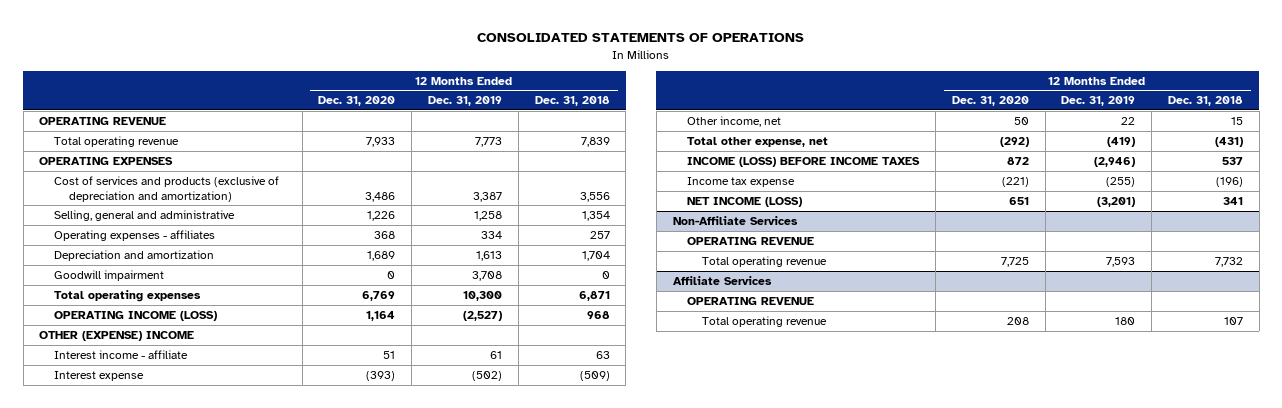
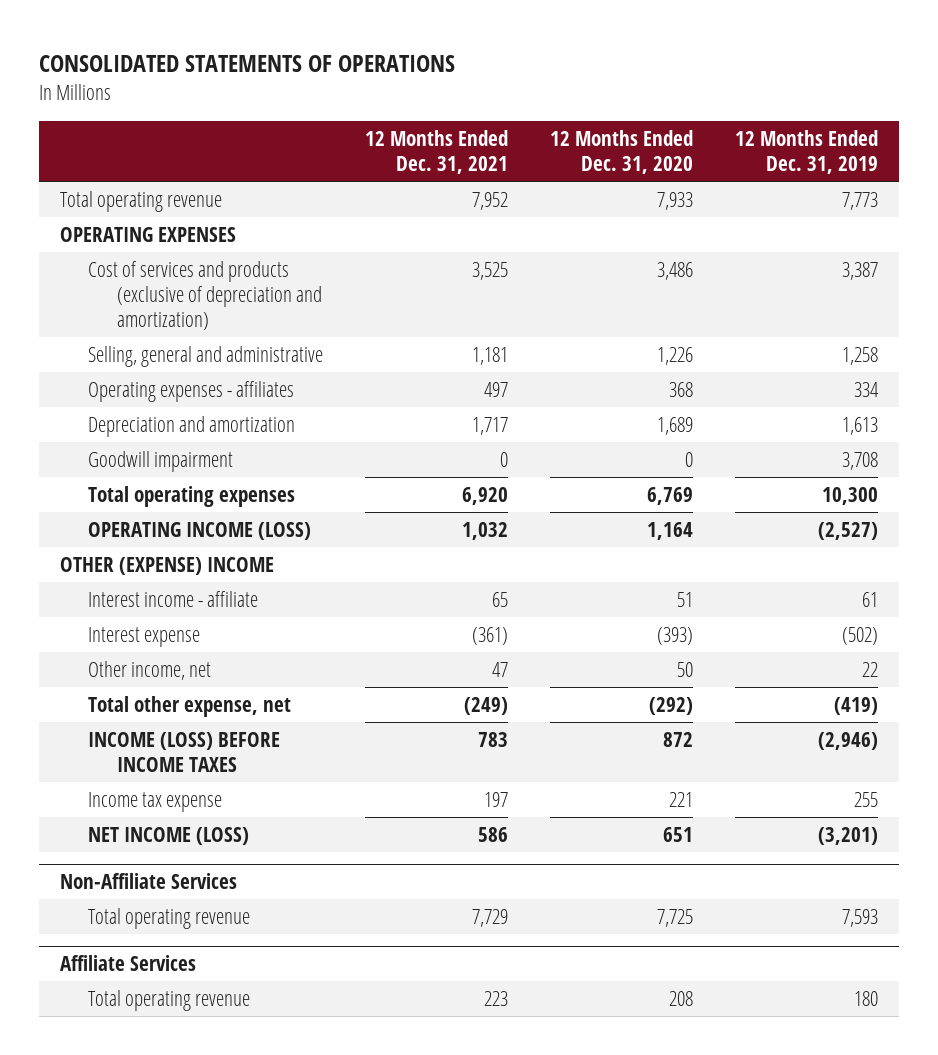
[534,96,610,107] Dec. 31, 2018 -> none
none -> [365,130,509,175] 12 Months Ended Dec. 31, 2021
[39,116,167,125] OPERATING REVENUE -> none
[1001,176,1029,187] (221) -> [669,791,694,807] 221
[1106,176,1136,187] (255) -> [854,791,879,807] 255
[687,236,815,245] OPERATING REVENUE -> none
[687,296,815,305] OPERATING REVENUE -> none

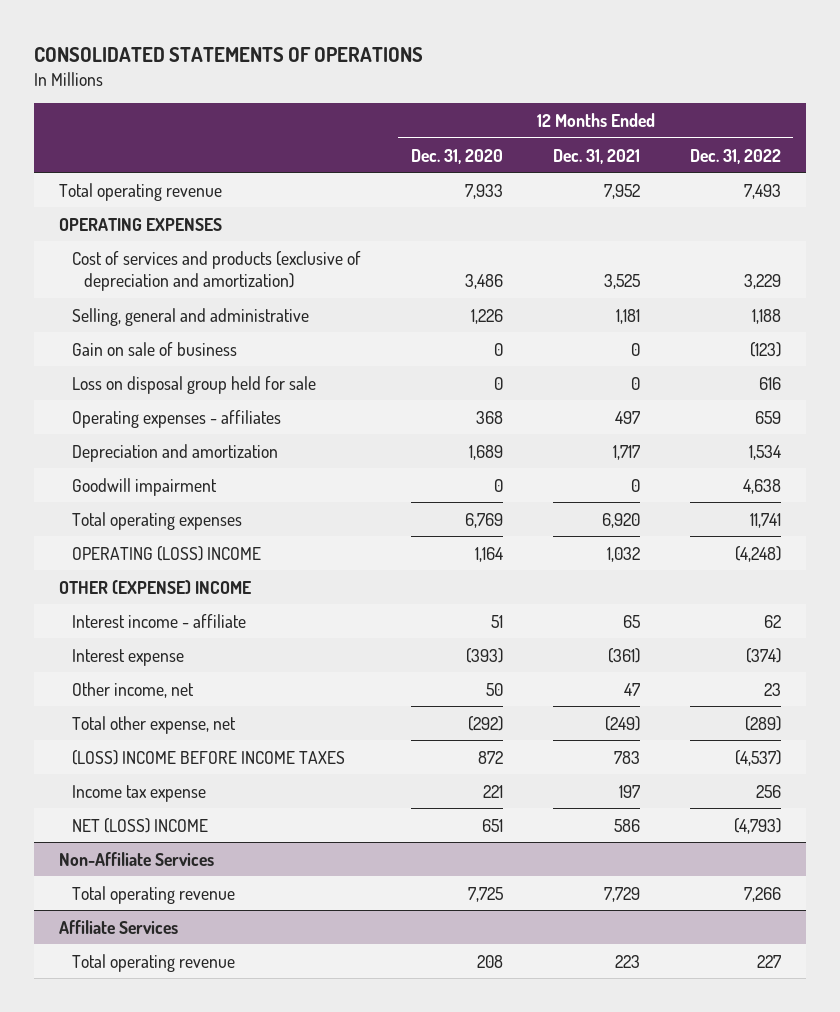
[735,130,879,175] 12 Months Ended Dec. 31, 2019 -> none
none -> [689,148,781,164] Dec. 31, 2022
none -> [71,341,237,356] Gain on sale of business
none -> [71,375,316,394] Loss on disposal group held for sale
[88,521,312,540] OPERATING INCOME (LOSS) -> [71,545,261,561] OPERATING (LOSS) INCOME
[88,731,281,772] INCOME (LOSS) BEFORE INCOME TAXES -> [71,749,345,765] (LOSS) INCOME BEFORE INCOME TAXES
[88,826,250,845] NET INCOME (LOSS) -> [71,817,208,833] NET (LOSS) INCOME

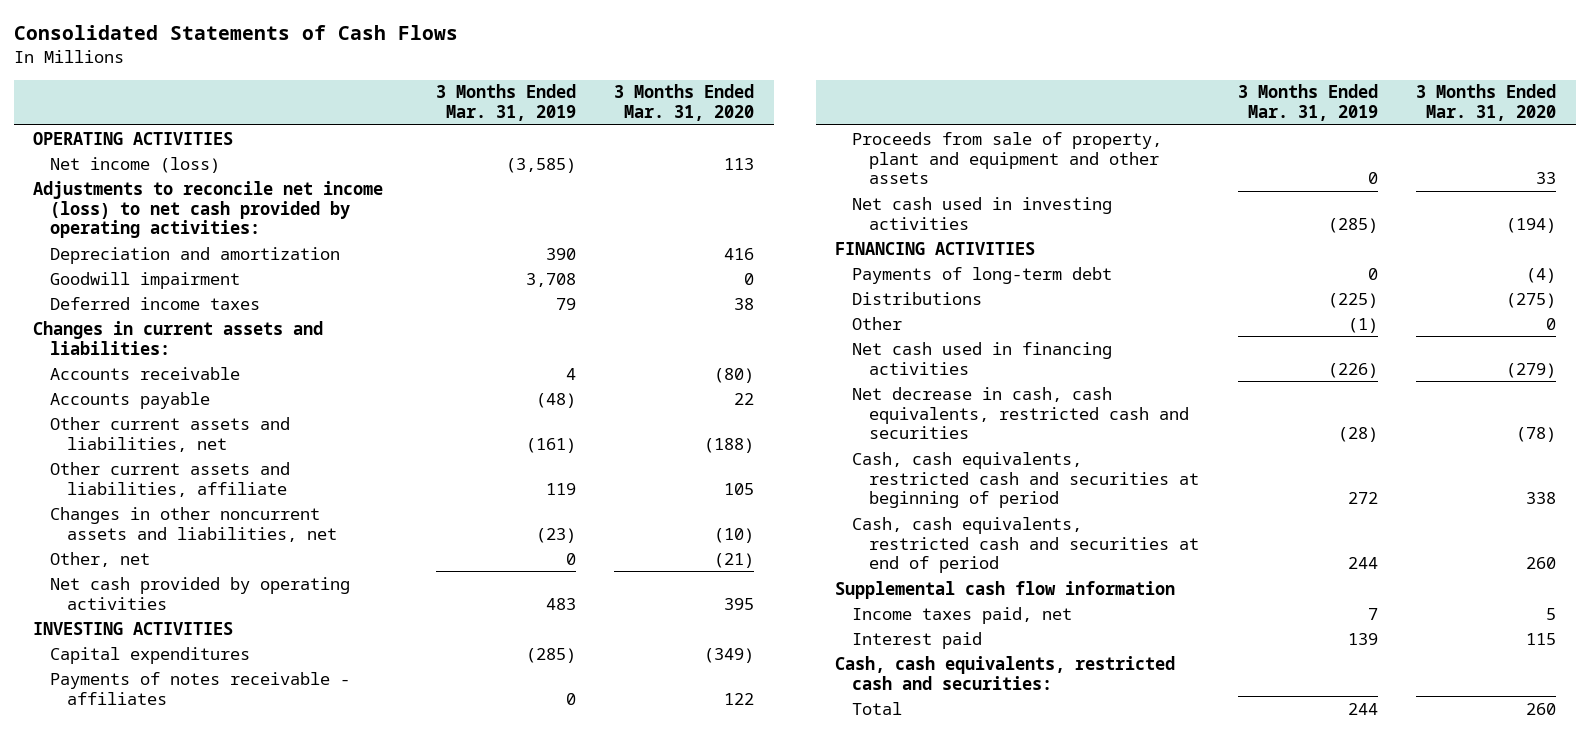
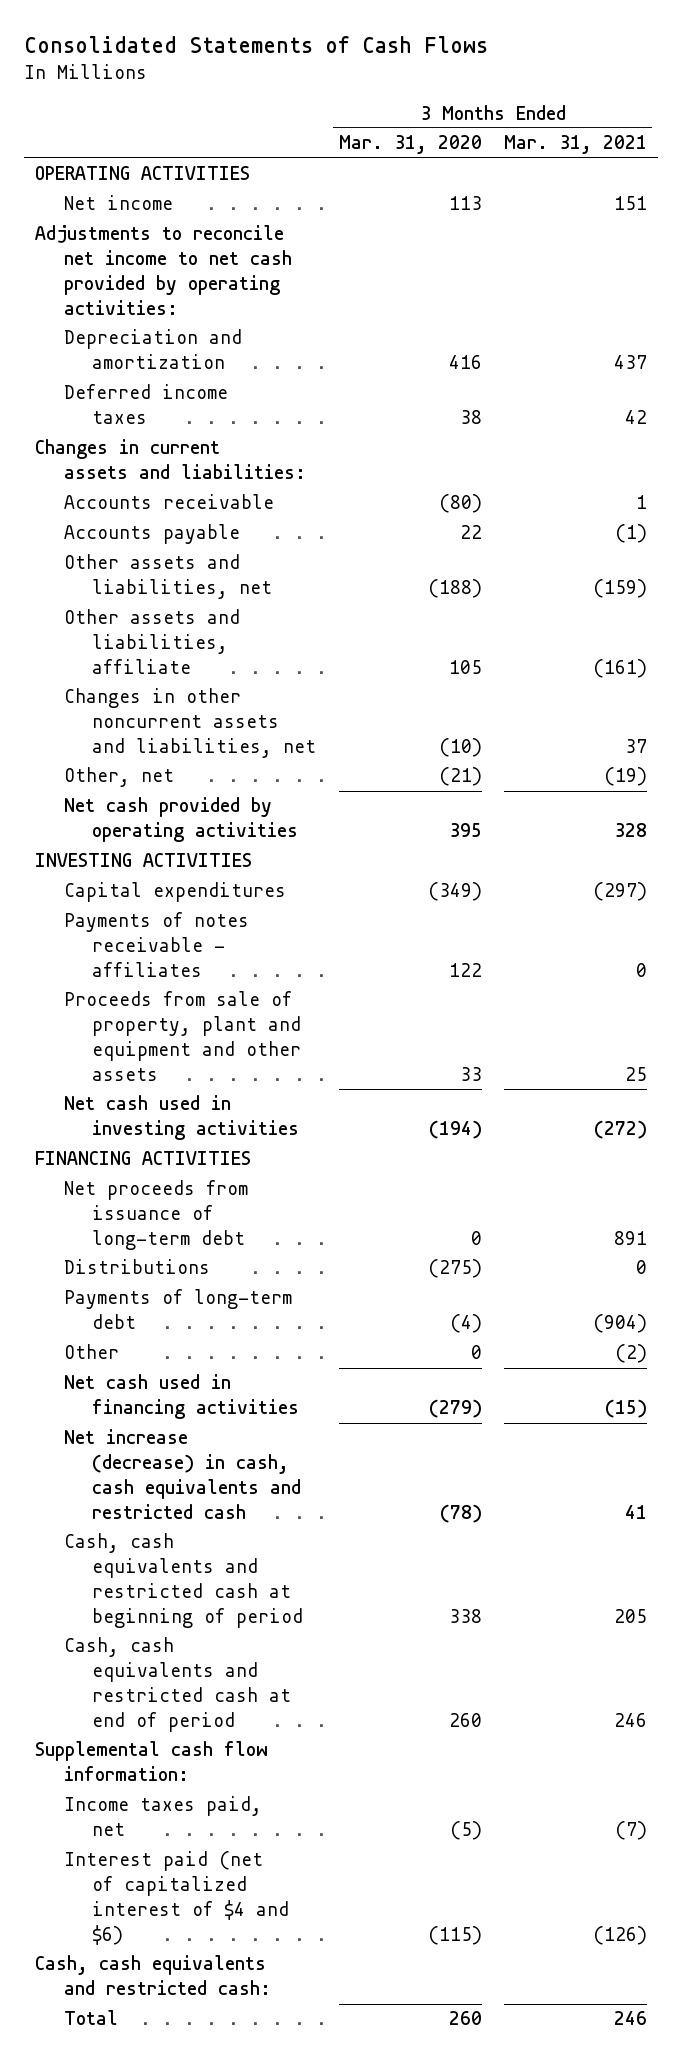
[435,84,576,122] 3 Months Ended Mar. 31, 2019 -> none
none -> [503,135,647,155] Mar. 31, 2021
[49,156,220,173] Net income (loss) -> [63,195,173,211] Net income
[33,180,384,239] Adjustments to reconcile net income (loss) to net cash provided by operating activities: -> [34,225,292,315] Adjustments to reconcile net income to net cash provided by operating activities:
[49,271,240,289] Goodwill impairment -> none
[49,416,290,452] Other current assets and liabilities, net -> [63,554,273,600] Other assets and liabilities, net
[49,461,290,497] Other current assets and liabilities, affiliate -> [63,609,240,674] Other assets and liabilities, affiliate
none -> [63,1180,248,1250] Net proceeds from issuance of long-term debt
[852,266,1113,284] Payments of long-term debt -> [63,1289,292,1330] Payments of long-term debt
[852,386,1189,440] Net decrease in cash, cash equivalents, restricted cash and securities -> [63,1429,302,1519] Net increase (decrease) in cash, cash equivalents and restricted cash
[852,451,1199,509] Cash, cash equivalents, restricted cash and securities at beginning of period -> [63,1533,304,1628] Cash, cash equivalents and restricted cash at beginning of period
[852,516,1199,574] Cash, cash equivalents, restricted cash and securities at end of period -> [63,1637,292,1732] Cash, cash equivalents and restricted cash at end of period
[835,580,1176,599] Supplemental cash flow information -> [34,1741,268,1782] Supplemental cash flow information:
[1546,607,1557,620] 5 -> [449,1821,482,1841] (5)
[852,631,983,649] Interest paid -> [63,1851,290,1945] Interest paid (net of capitalized interest of $4 and $6)
[1526,632,1557,645] 115 -> [427,1925,482,1945] (115)
[835,655,1176,690] Cash, cash equivalents, restricted cash and securities: -> [34,1955,271,1996] Cash, cash equivalents and restricted cash:

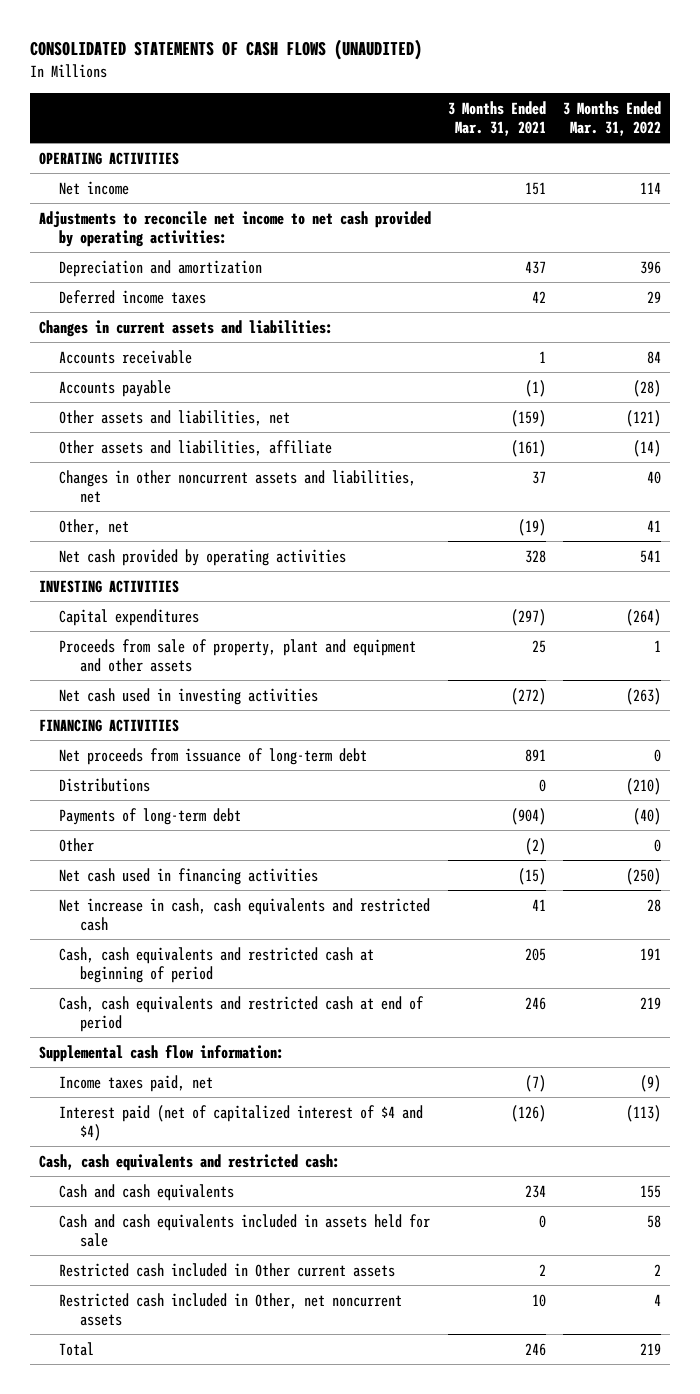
[23,36,488,54] Consolidated Statements of Cash Flows -> [30,39,423,61] CONSOLIDATED STATEMENTS OF CASH FLOWS (UNAUDITED)
[338,135,482,155] Mar. 31, 2020 -> none
none -> [562,100,661,136] 3 Months Ended Mar. 31, 2022
[63,912,249,977] Payments of notes receivable - affiliates -> none
[63,1429,302,1519] Net increase (decrease) in cash, cash equivalents and restricted cash -> [59,897,431,931] Net increase in cash, cash equivalents and restricted cash
[63,1851,290,1945] Interest paid (net of capitalized interest of $4 and $6) -> [59,1104,424,1141] Interest paid (net of capitalized interest of $4 and $4)
none -> [59,1183,235,1201] Cash and cash equivalents
none -> [59,1213,431,1247] Cash and cash equivalents included in assets held for sale
none -> [59,1262,396,1277] Restricted cash included in Other current assets
none -> [59,1292,403,1326] Restricted cash included in Other, net noncurrent assets

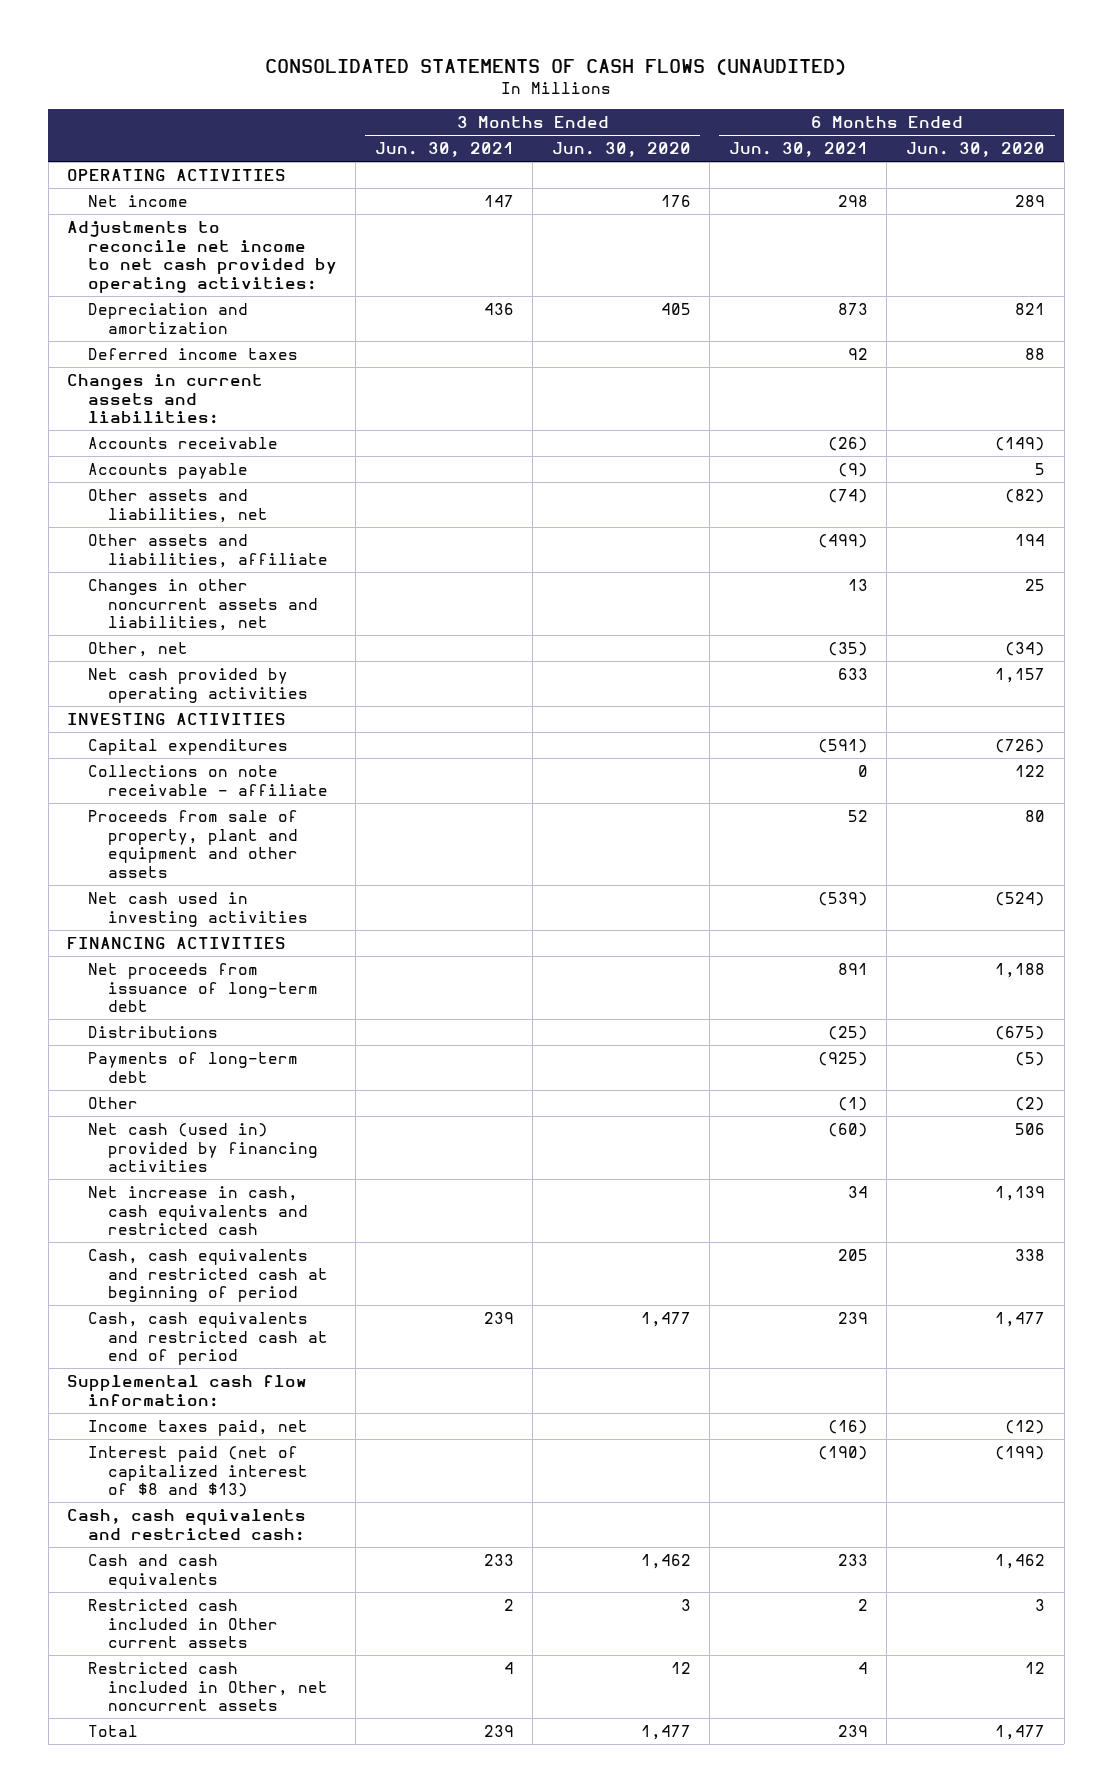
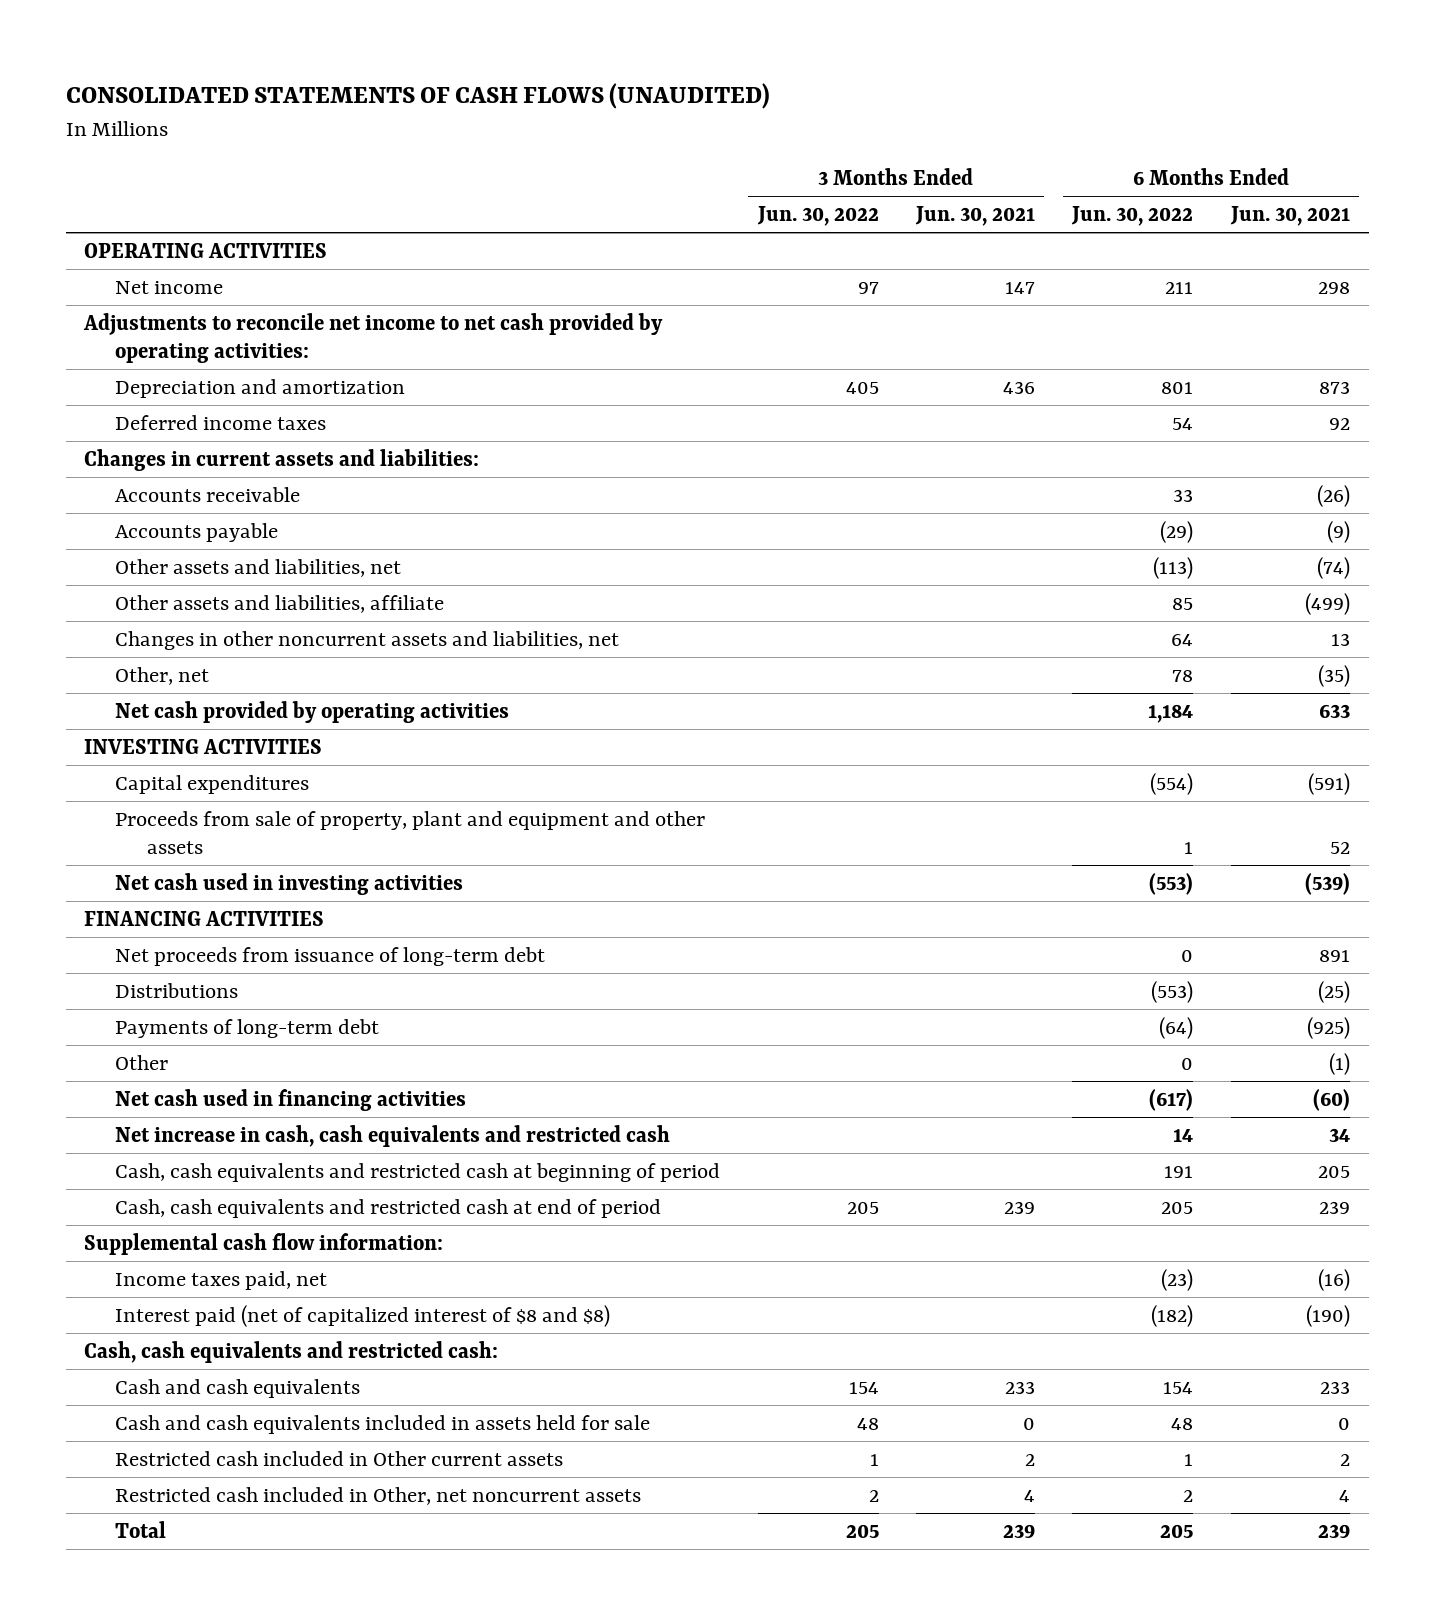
[551,142,691,158] Jun. 30, 2020 -> none
[905,142,1045,158] Jun. 30, 2020 -> none
none -> [756,206,879,227] Jun. 30, 2022
none -> [1071,206,1194,227] Jun. 30, 2022
[87,764,329,796] Collections on note receivable - affiliate -> none
[87,1122,319,1173] Net cash (used in) provided by financing activities -> [115,1089,467,1112] Net cash used in financing activities
[87,1445,309,1498] Interest paid (net of capitalized interest of $8 and $13) -> [115,1305,611,1328] Interest paid (net of capitalized interest of $8 and $8)
none -> [115,1415,651,1435] Cash and cash equivalents included in assets held for sale

